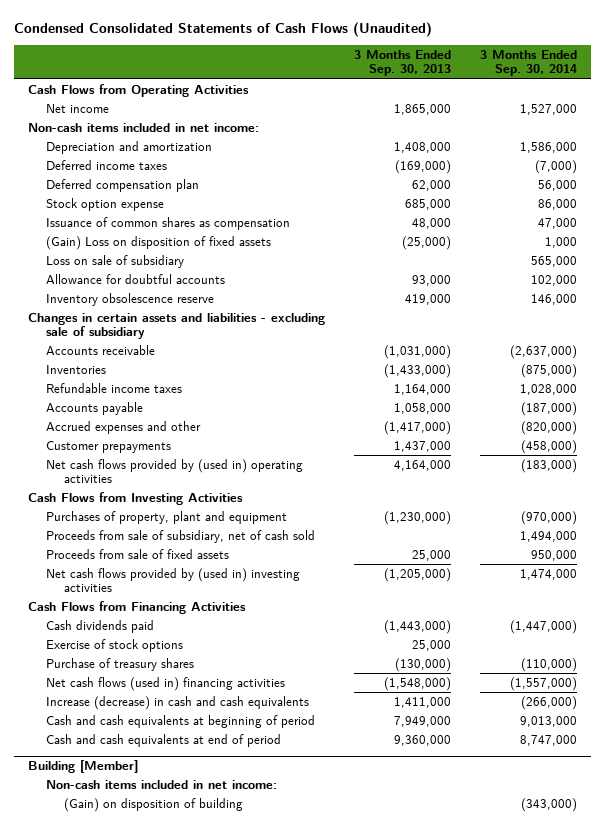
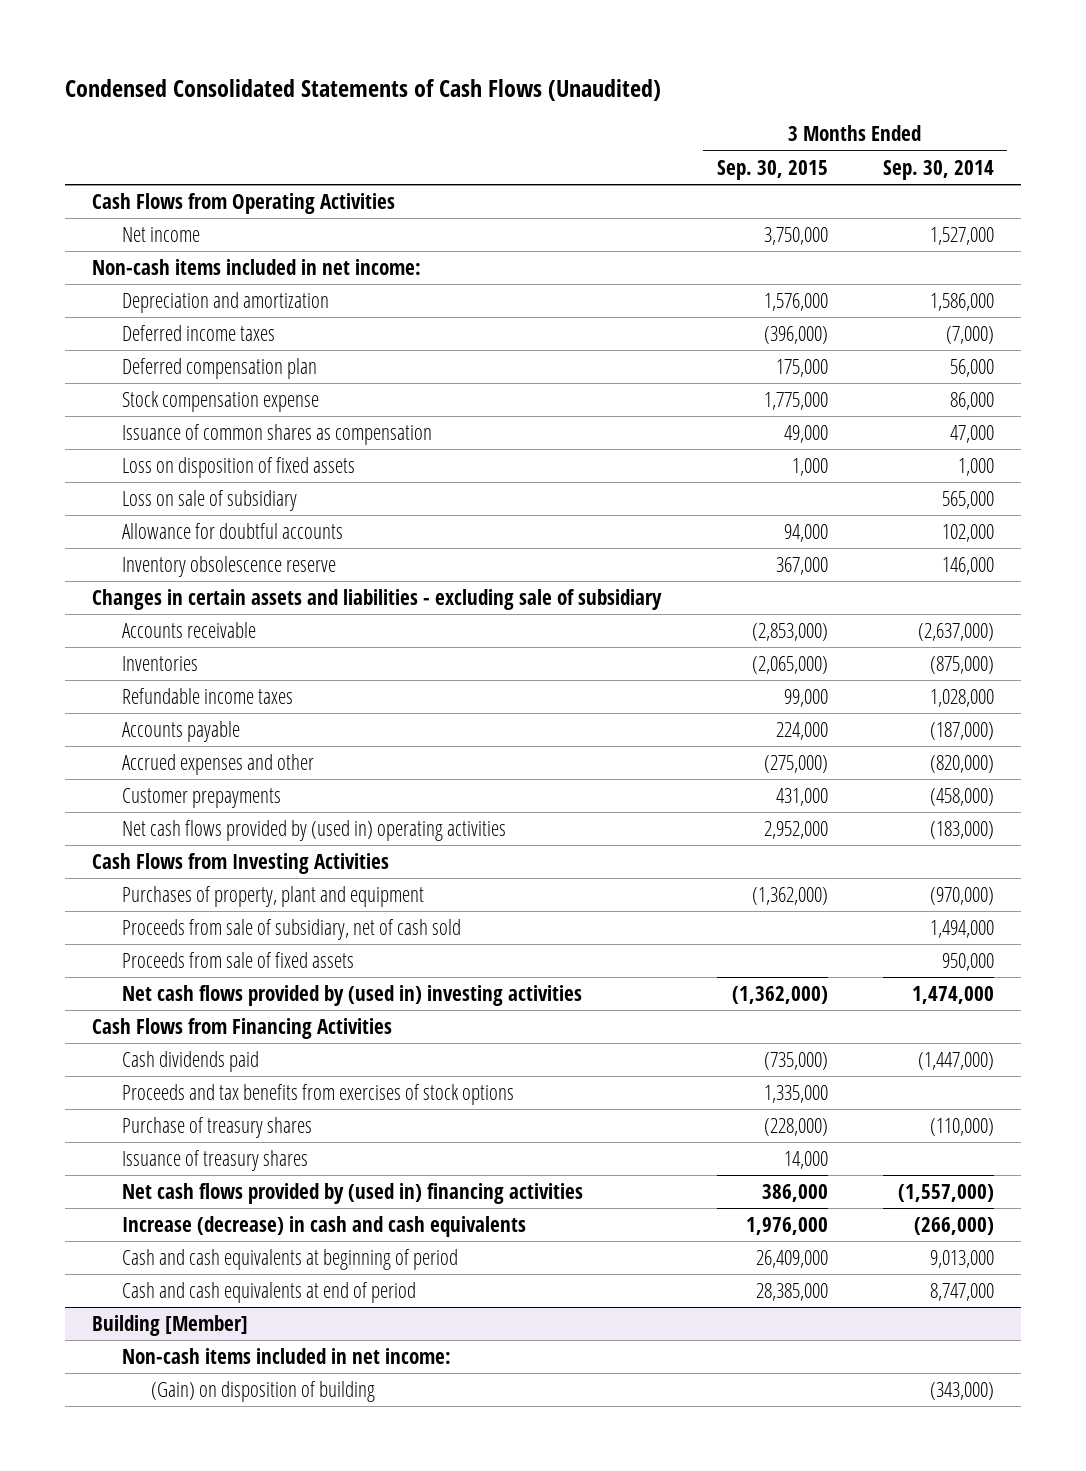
[354,49,452,77] 3 Months Ended Sep. 30, 2013 -> none
none -> [716,159,828,180] Sep. 30, 2015
[46,197,165,211] Stock option expense -> [121,390,319,412] Stock compensation expense
[46,235,272,250] (Gain) Loss on disposition of fixed assets -> [121,456,355,478] Loss on disposition of fixed assets
[46,638,184,652] Exercise of stock options -> [121,1083,514,1105] Proceeds and tax benefits from exercises of stock options
none -> [121,1149,308,1171] Issuance of treasury shares
[46,676,286,691] Net cash flows (used in) financing activities -> [121,1182,583,1204] Net cash flows provided by (used in) financing activities

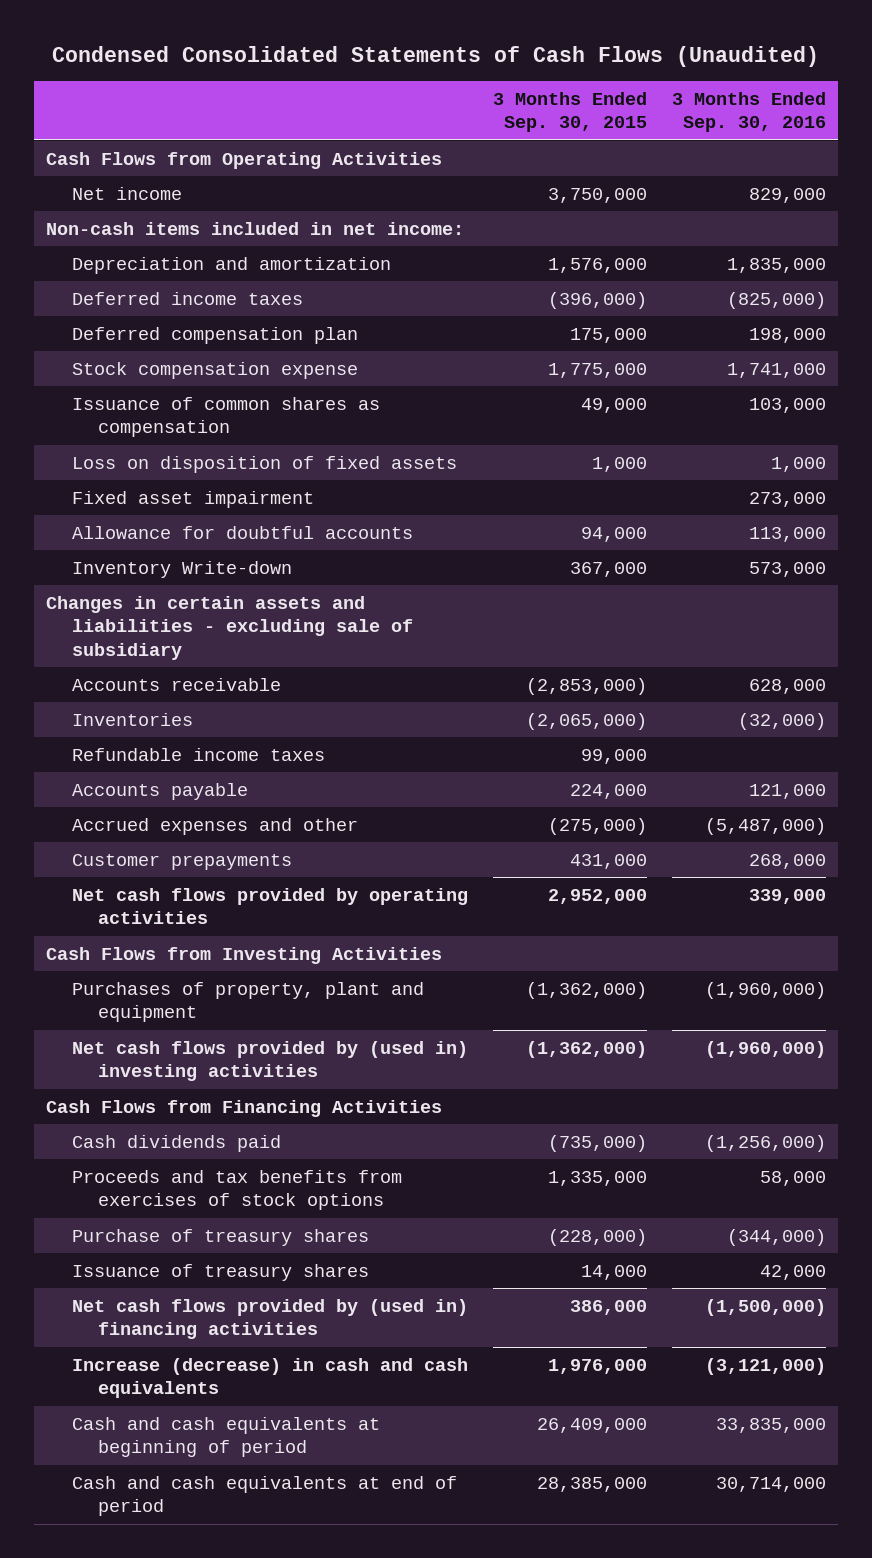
[882,159,994,180] Sep. 30, 2014 -> none
none -> [671,91,826,133] 3 Months Ended Sep. 30, 2016
[121,489,297,511] Loss on sale of subsidiary -> none
none -> [71,490,314,508] Fixed asset impairment
[121,555,336,577] Inventory obsolescence reserve -> [71,560,292,578] Inventory Write-down
[121,819,506,841] Net cash flows provided by (used in) operating activities -> [71,887,468,925] Net cash flows provided by operating activities
[121,918,461,940] Proceeds from sale of subsidiary, net of cash sold -> none
[121,951,354,968] Proceeds from sale of fixed assets -> none
[92,1314,249,1336] Building [Member] -> none
[121,1347,451,1364] Non-cash items included in net income: -> none
[151,1380,376,1402] (Gain) on disposition of building -> none

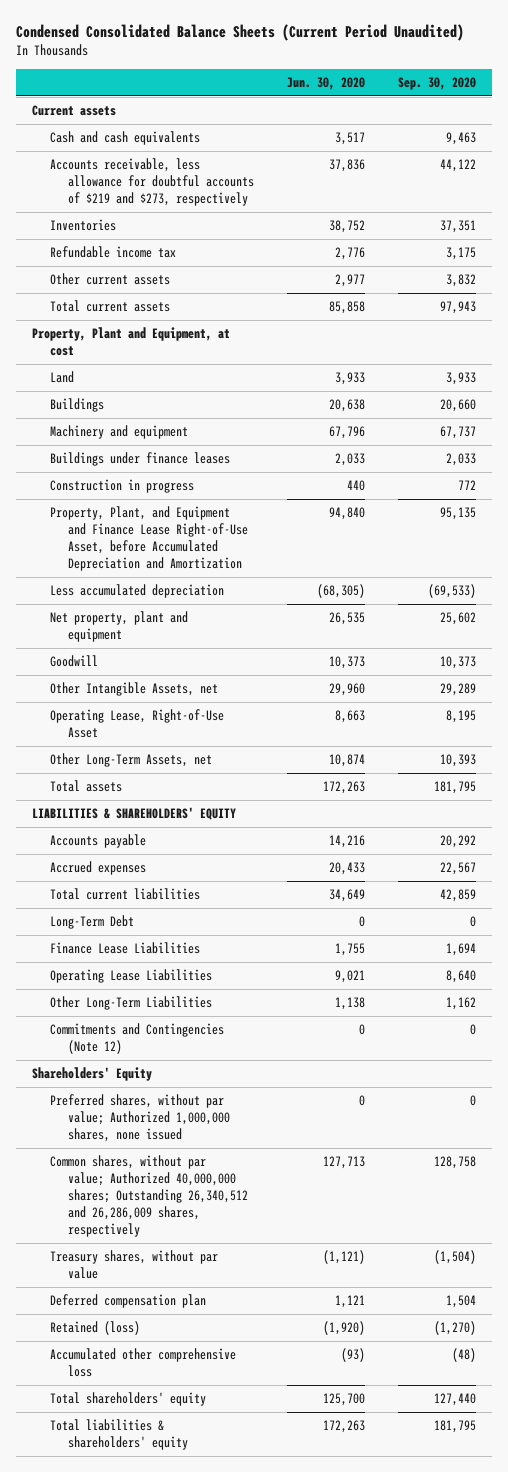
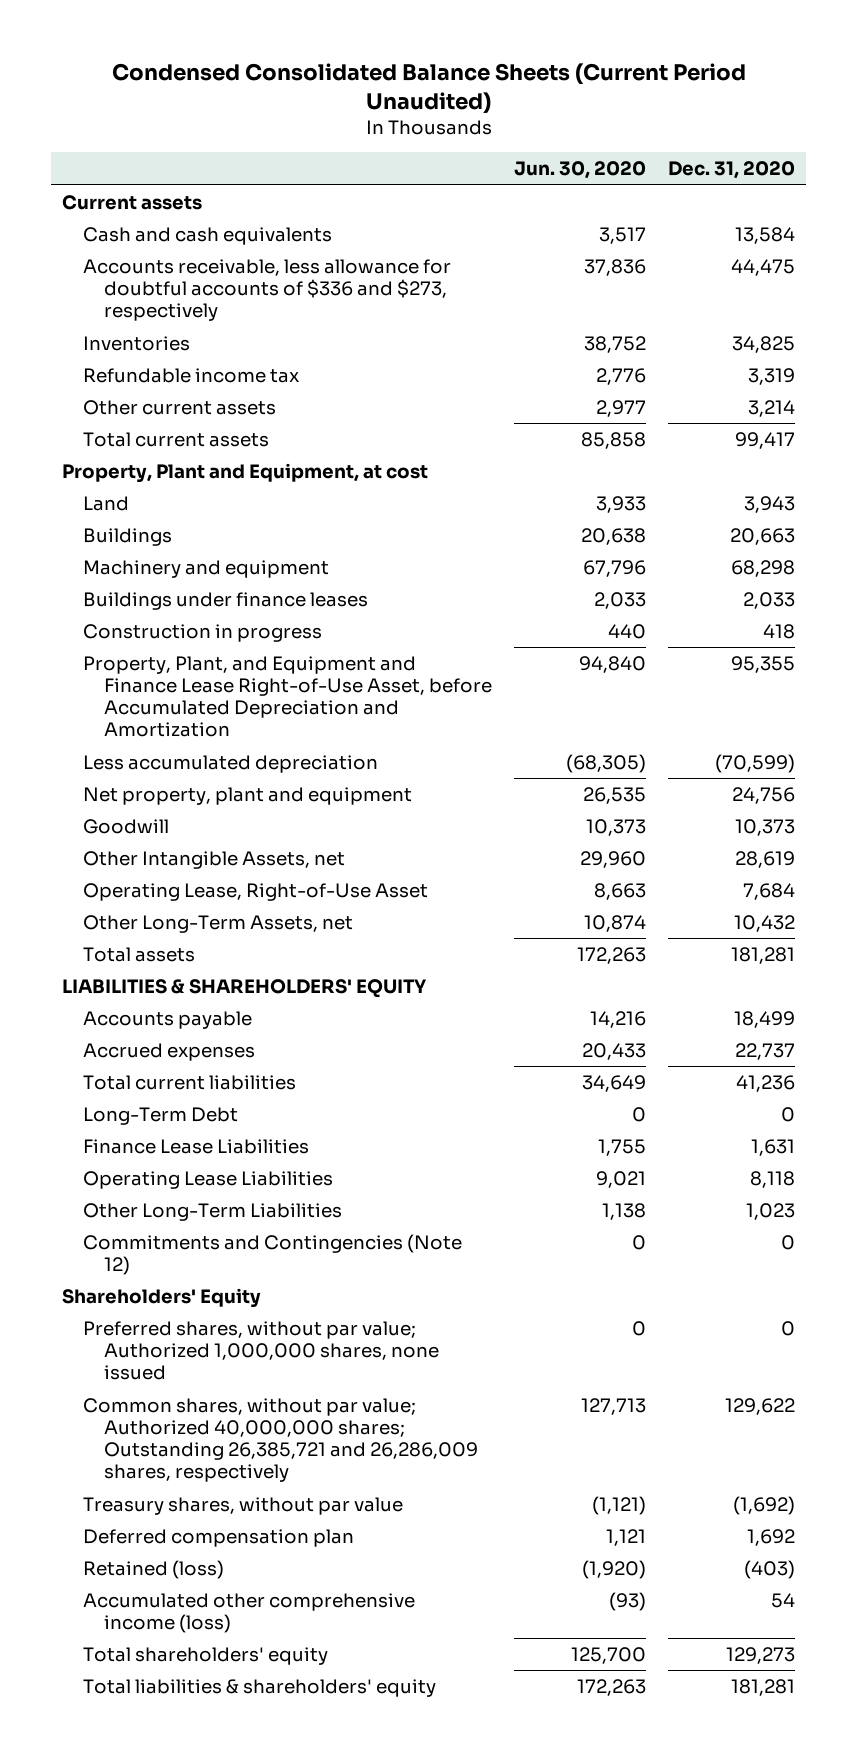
[397,76,476,90] Sep. 30, 2020 -> none
none -> [668,161,796,180] Dec. 31, 2020
[50,158,255,207] Accounts receivable, less allowance for doubtful accounts of $219 and $273, respectively -> [83,258,452,322] Accounts receivable, less allowance for doubtful accounts of $336 and $273, respectively
[50,1155,249,1238] Common shares, without par value; Authorized 40,000,000 shares; Outstanding 26,340,512 and 26,286,009 shares, respectively -> [83,1397,479,1483] Common shares, without par value; Authorized 40,000,000 shares; Outstanding 26,385,721 and 26,286,009 shares, respectively
[50,1348,237,1378] Accumulated other comprehensive loss -> [83,1592,416,1634] Accumulated other comprehensive income (loss)

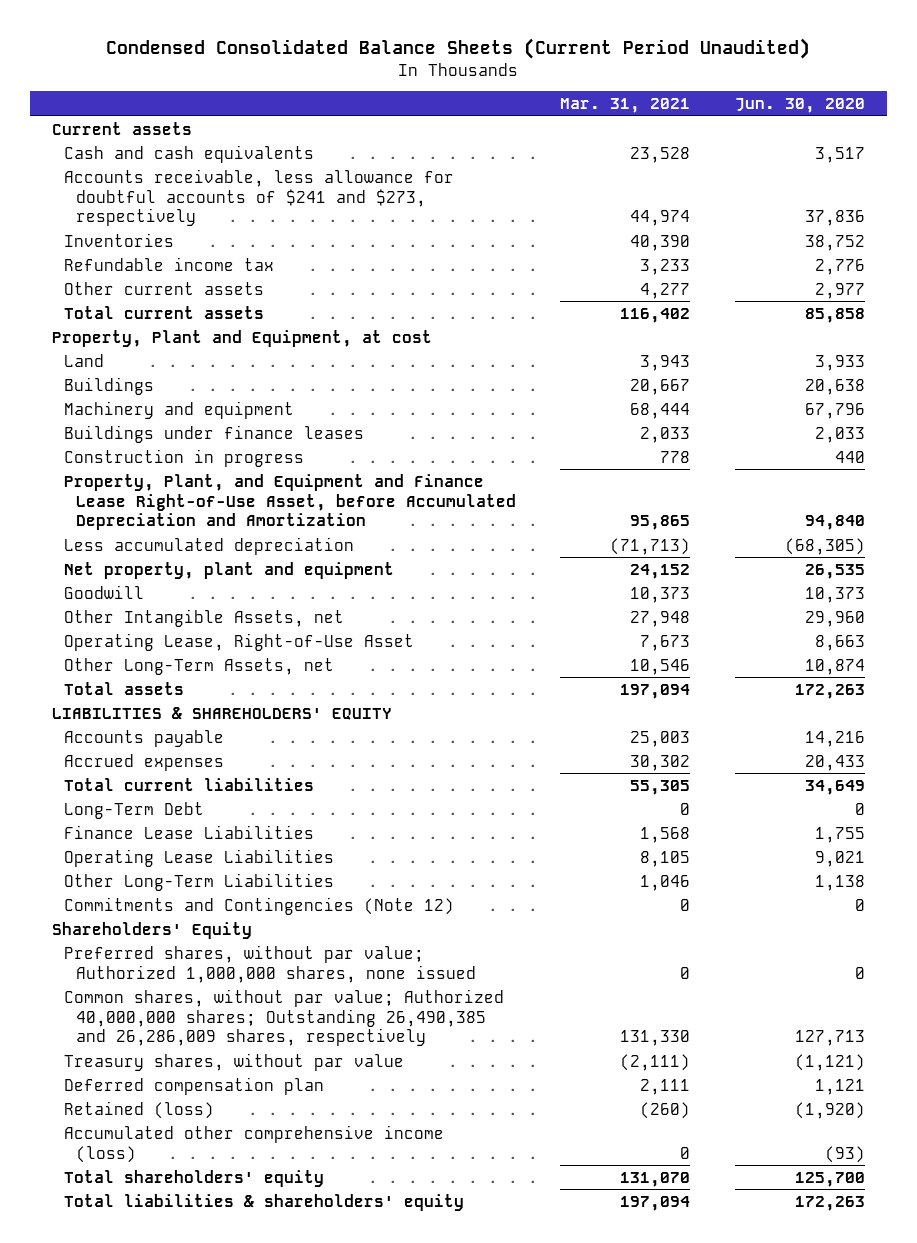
[668,161,796,180] Dec. 31, 2020 -> none
none -> [560,98,691,114] Mar. 31, 2021
[83,258,452,322] Accounts receivable, less allowance for doubtful accounts of $336 and $273, respectively -> [63,168,454,227] Accounts receivable, less allowance for doubtful accounts of $241 and $273, respectively
[83,1397,479,1483] Common shares, without par value; Authorized 40,000,000 shares; Outstanding 26,385,721 and 26,286,009 shares, respectively -> [63,988,504,1047] Common shares, without par value; Authorized 40,000,000 shares; Outstanding 26,490,385 and 26,286,009 shares, respectively

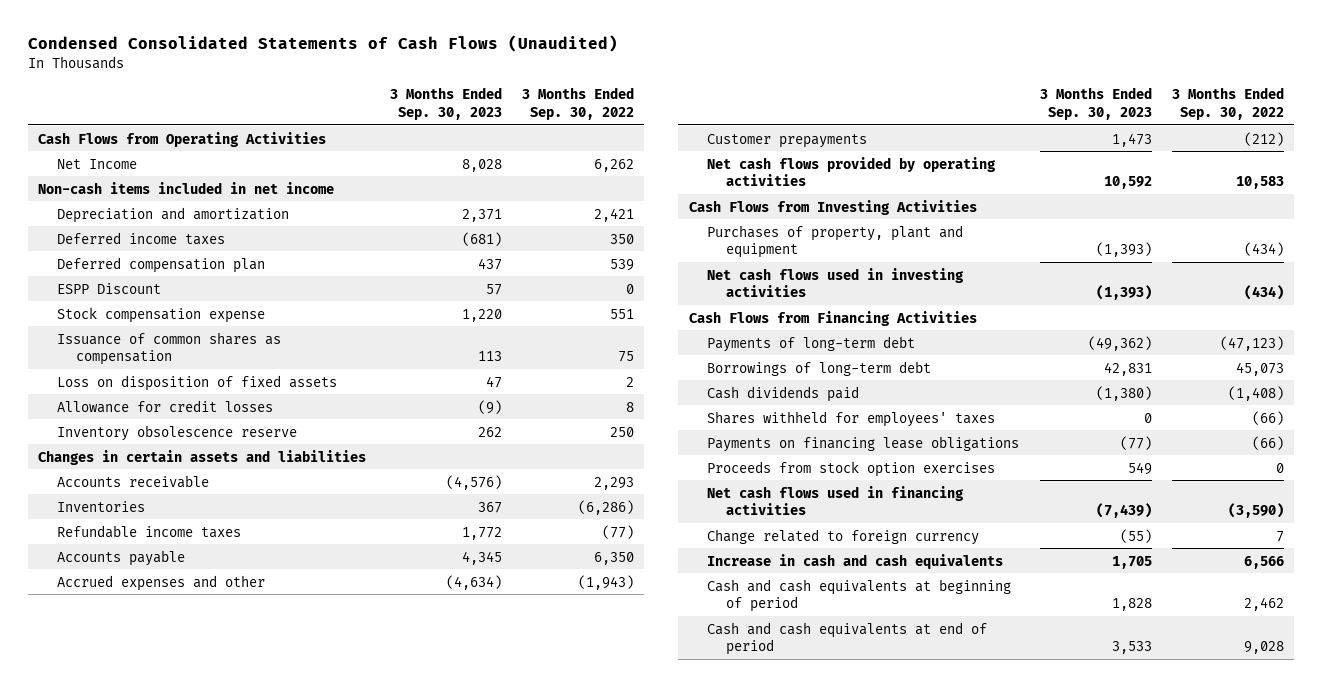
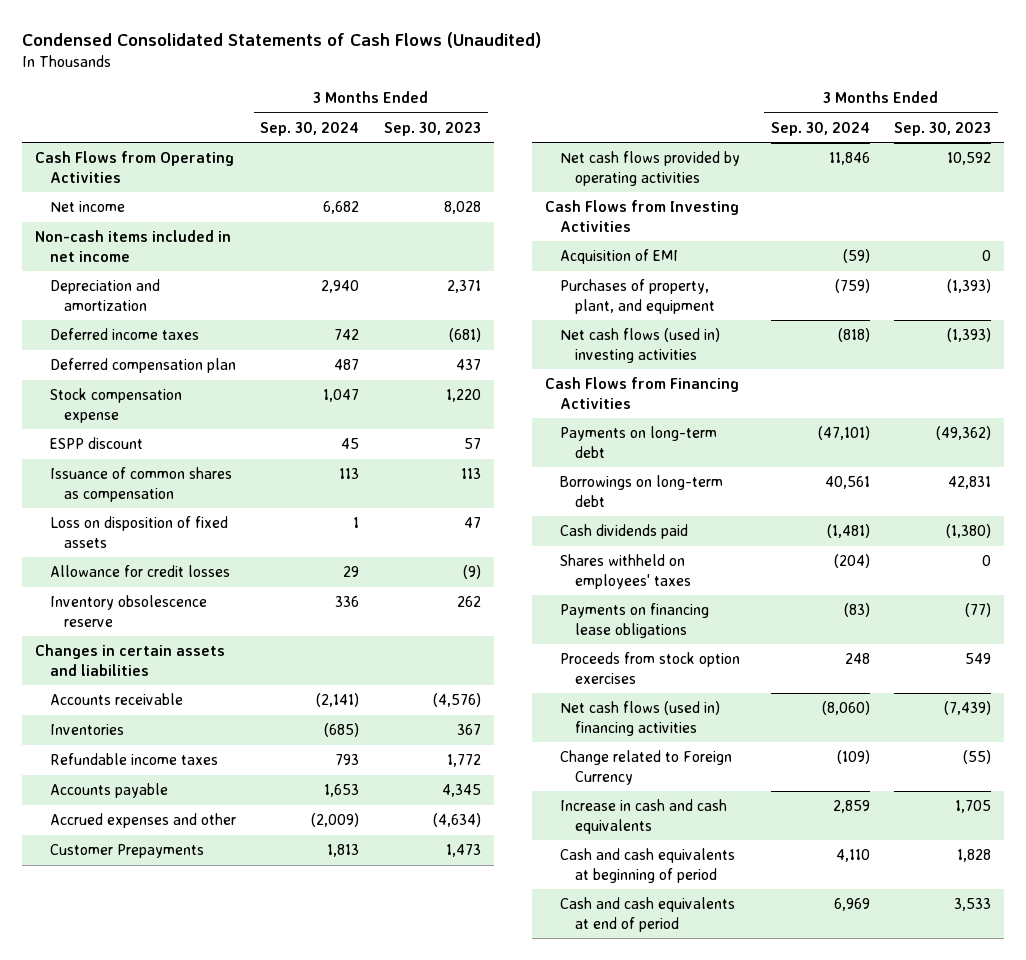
[522,87,635,120] 3 Months Ended Sep. 30, 2022 -> none
none -> [260,121,360,136] Sep. 30, 2024
[57,158,138,169] Net Income -> [49,201,125,213] Net income
[57,282,162,294] ESPP Discount -> none
none -> [49,437,143,450] ESPP discount
[707,133,868,148] Customer prepayments -> [49,844,204,859] Customer Prepayments
none -> [559,249,678,265] Acquisition of EMI
[707,224,964,259] Purchases of property, plant and equipment -> [559,279,715,314] Purchases of property, plant, and equipment
[707,267,965,298] Net cash flows used in investing activities -> [559,328,720,363] Net cash flows (used in) investing activities
[707,335,916,352] Payments of long-term debt -> [559,426,717,458] Payments on long-term debt
[707,360,932,376] Borrowings of long-term debt -> [559,475,723,507] Borrowings on long-term debt
[707,410,996,427] Shares withheld for employees' taxes -> [559,554,691,589] Shares withheld on employees' taxes
[707,485,965,516] Net cash flows used in financing activities -> [559,701,720,736] Net cash flows (used in) financing activities
[707,528,980,545] Change related to foreign currency -> [559,750,732,785] Change related to Foreign Currency

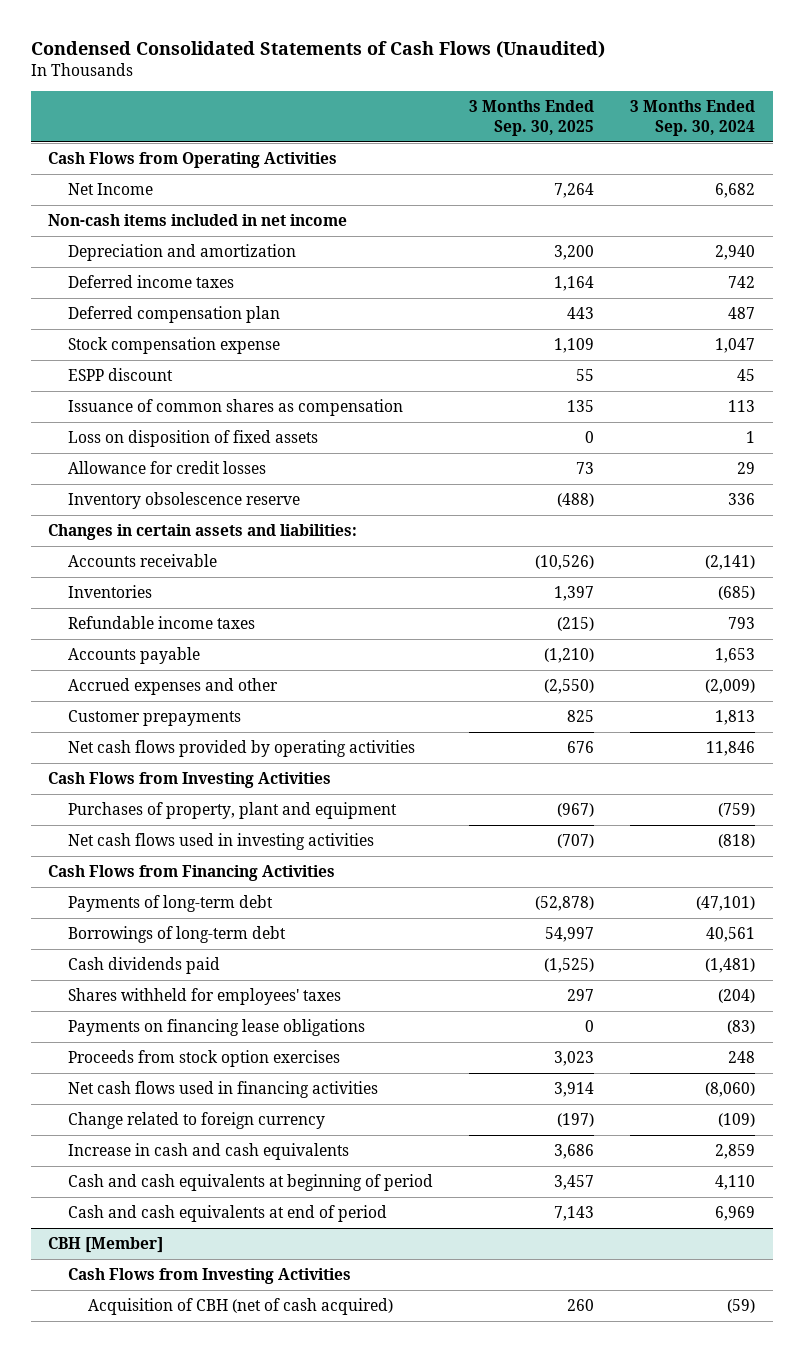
[384,121,482,136] Sep. 30, 2023 -> none
none -> [469,100,595,136] 3 Months Ended Sep. 30, 2025
[49,201,125,213] Net income -> [68,183,154,196] Net Income
[34,644,225,676] Changes in certain assets and liabilities -> [48,524,358,541] Changes in certain assets and liabilities:
[49,844,204,859] Customer Prepayments -> [68,710,242,727] Customer prepayments
[559,249,678,265] Acquisition of EMI -> none
[559,279,715,314] Purchases of property, plant, and equipment -> [68,802,398,820] Purchases of property, plant and equipment
[559,328,720,363] Net cash flows (used in) investing activities -> [68,833,375,851] Net cash flows used in investing activities
[559,426,717,458] Payments on long-term debt -> [68,895,274,913] Payments of long-term debt
[559,475,723,507] Borrowings on long-term debt -> [68,926,287,944] Borrowings of long-term debt
[559,554,691,589] Shares withheld on employees' taxes -> [68,988,342,1006] Shares withheld for employees' taxes
[559,701,720,736] Net cash flows (used in) financing activities -> [68,1081,379,1099] Net cash flows used in financing activities
[559,750,732,785] Change related to Foreign Currency -> [68,1112,326,1130] Change related to foreign currency
none -> [48,1237,164,1254] CBH [Member]
none -> [68,1268,352,1285] Cash Flows from Investing Activities
none -> [88,1298,394,1316] Acquisition of CBH (net of cash acquired)

